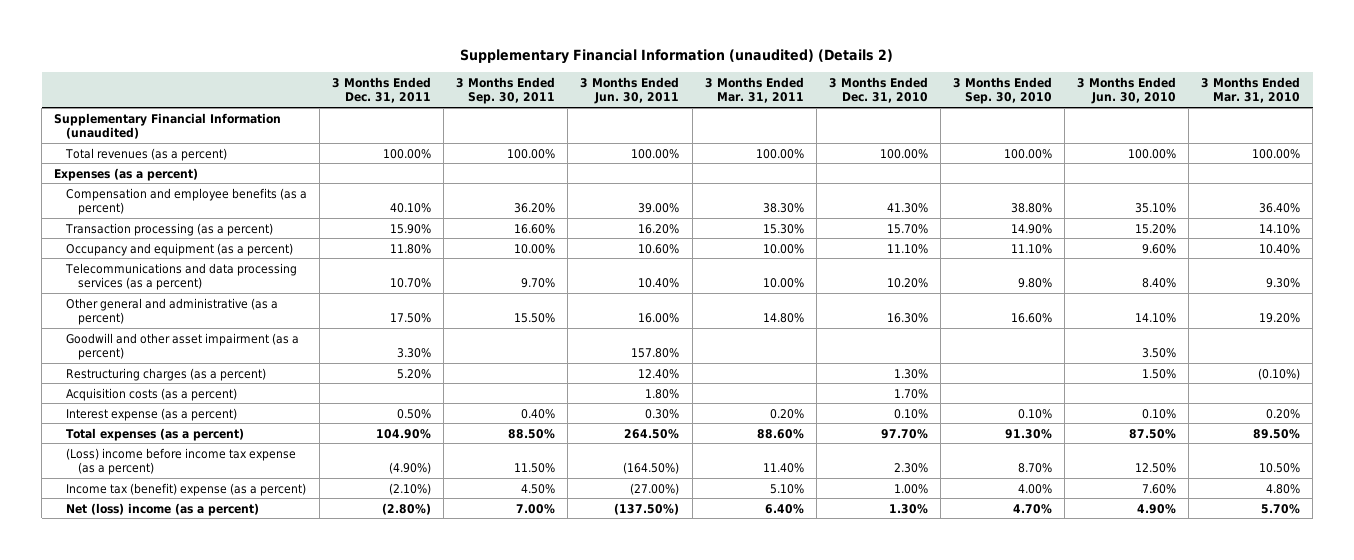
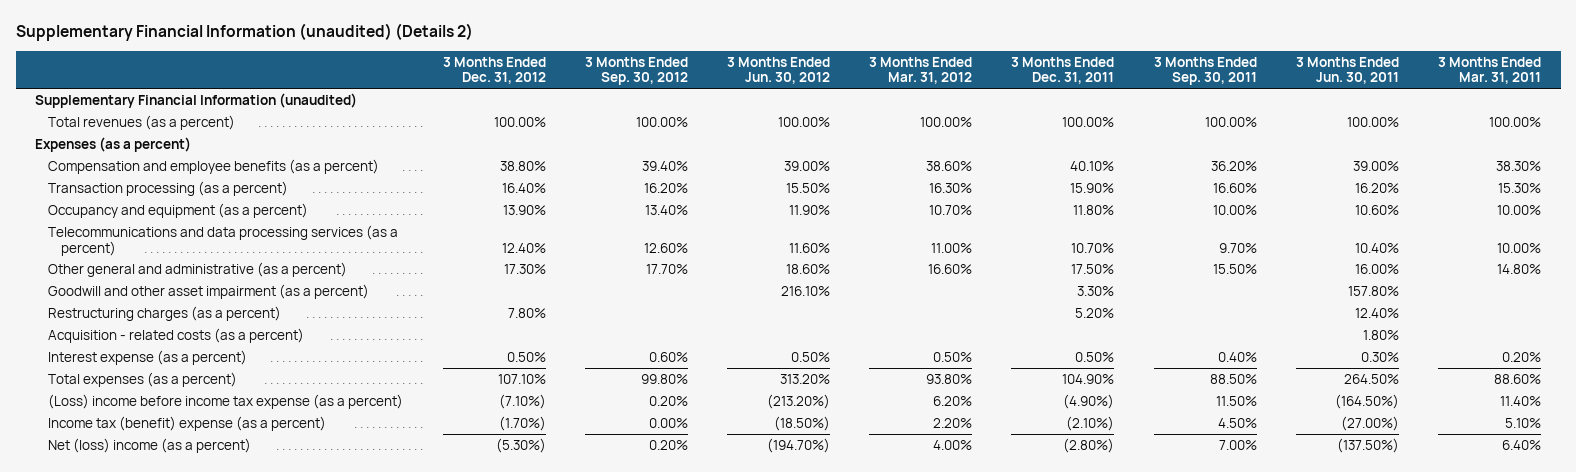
[828,77,928,104] 3 Months Ended Dec. 31, 2010 -> none
[952,77,1052,105] 3 Months Ended Sep. 30, 2010 -> none
[1077,77,1177,105] 3 Months Ended Jun. 30, 2010 -> none
[1201,77,1301,104] 3 Months Ended Mar. 31, 2010 -> none
none -> [442,56,546,85] 3 Months Ended Dec. 31, 2012
none -> [584,56,688,86] 3 Months Ended Sep. 30, 2012
none -> [727,56,831,85] 3 Months Ended Jun. 30, 2012
none -> [869,56,973,85] 3 Months Ended Mar. 31, 2012
[66,387,238,401] Acquisition costs (as a percent) -> [48,327,305,343] Acquisition - related costs (as a percent)

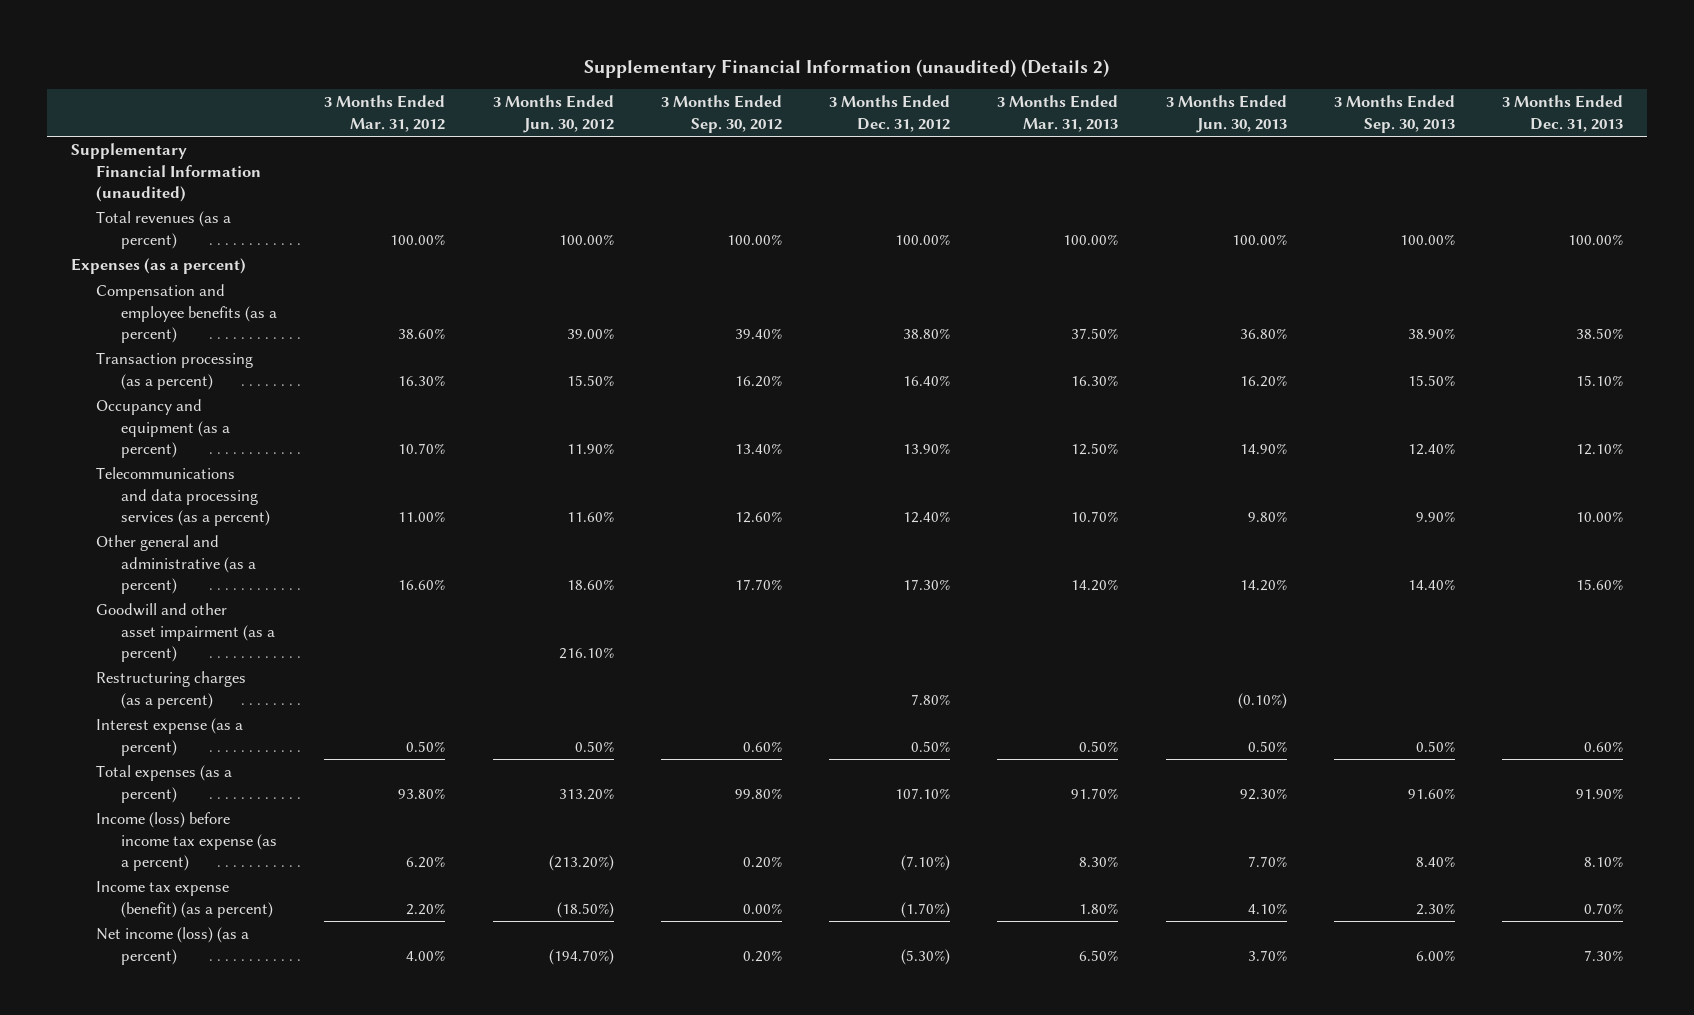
[1011,56,1115,85] 3 Months Ended Dec. 31, 2011 -> none
[1153,56,1257,86] 3 Months Ended Sep. 30, 2011 -> none
[1295,56,1399,85] 3 Months Ended Jun. 30, 2011 -> none
[1438,56,1542,85] 3 Months Ended Mar. 31, 2011 -> none
none -> [997,95,1119,132] 3 Months Ended Mar. 31, 2013
none -> [1165,95,1287,133] 3 Months Ended Jun. 30, 2013
none -> [1334,95,1456,133] 3 Months Ended Sep. 30, 2013
none -> [1502,95,1624,132] 3 Months Ended Dec. 31, 2013
[48,327,305,343] Acquisition - related costs (as a percent) -> none
[48,393,404,409] (Loss) income before income tax expense (as a percent) -> [95,812,278,871] Income (loss) before income tax expense (as a percent)
[48,415,327,431] Income tax (benefit) expense (as a percent) -> [95,881,274,918] Income tax expense (benefit) (as a percent)
[48,437,252,453] Net (loss) income (as a percent) -> [95,927,249,965] Net income (loss) (as a percent)

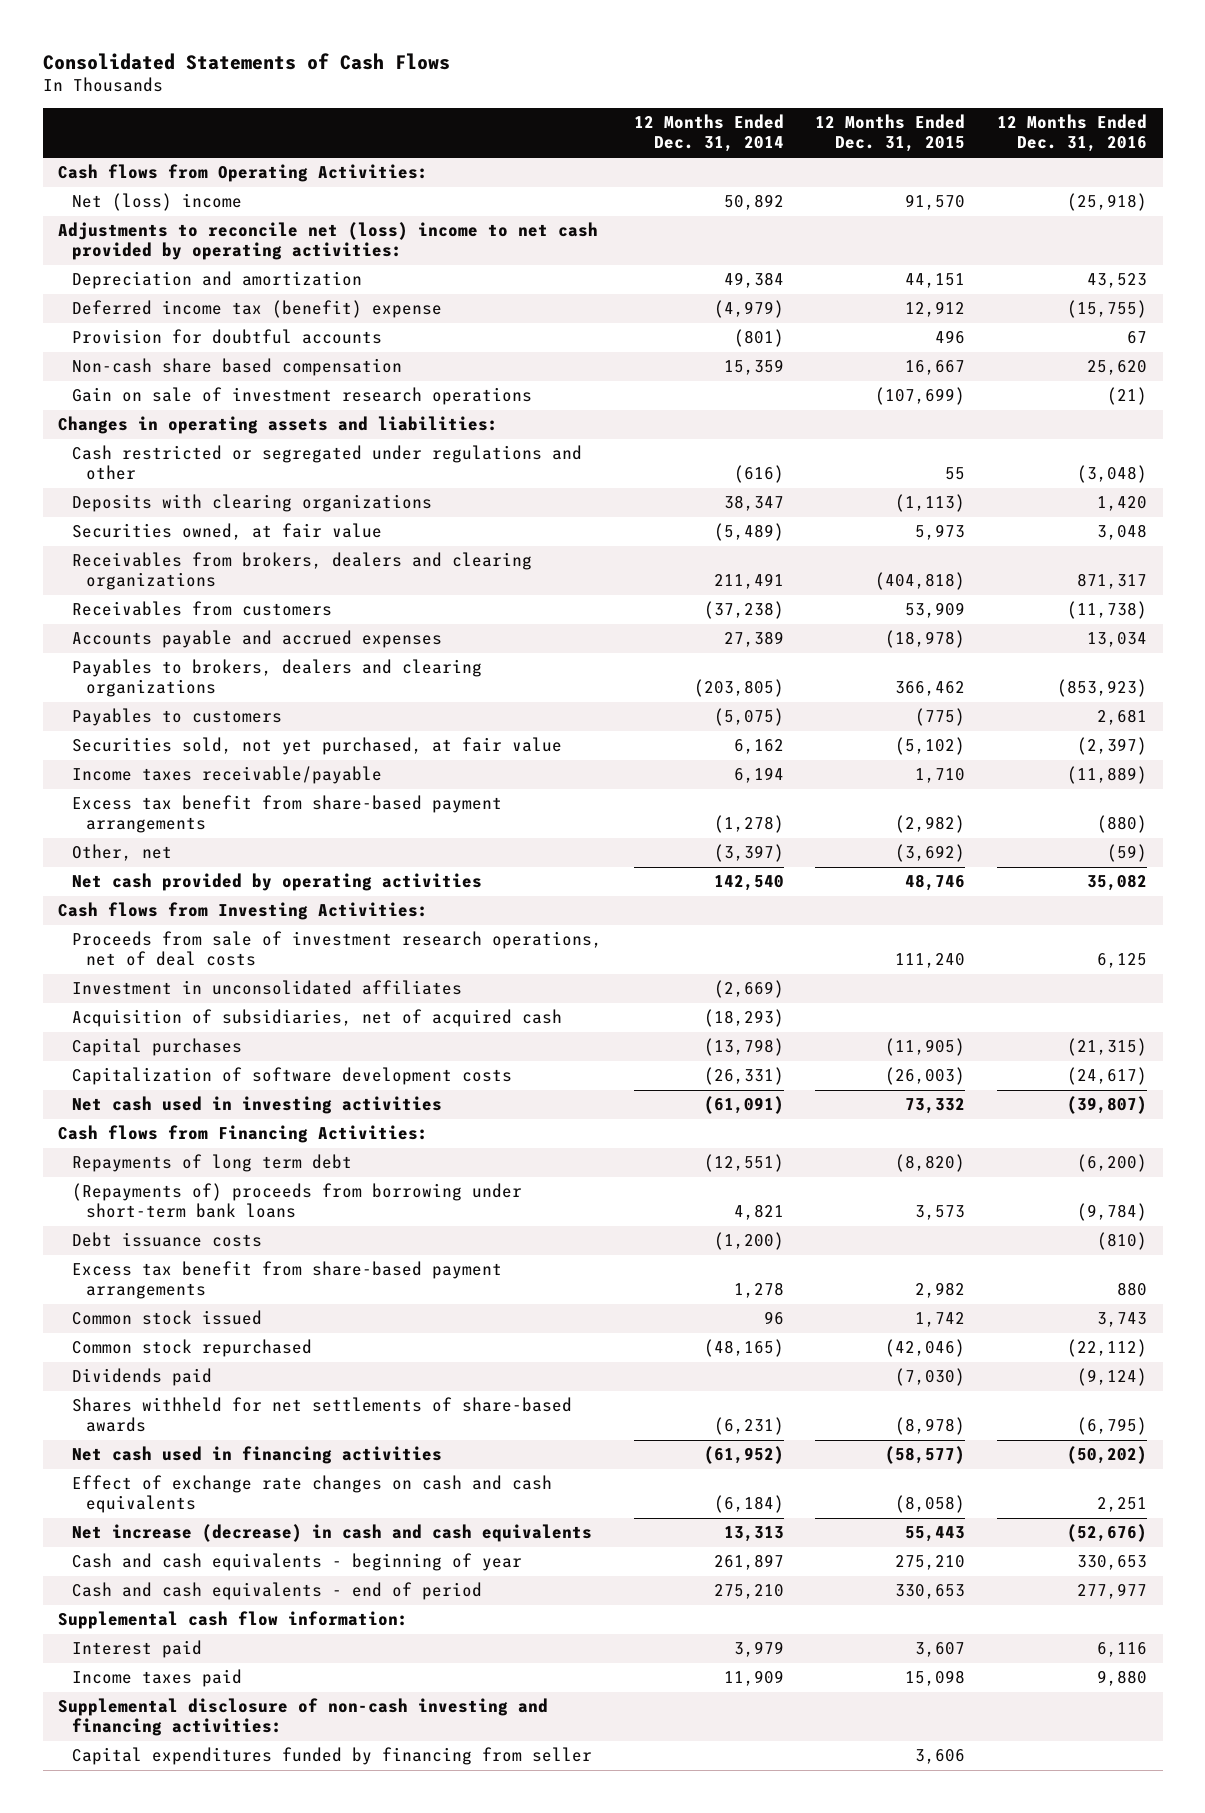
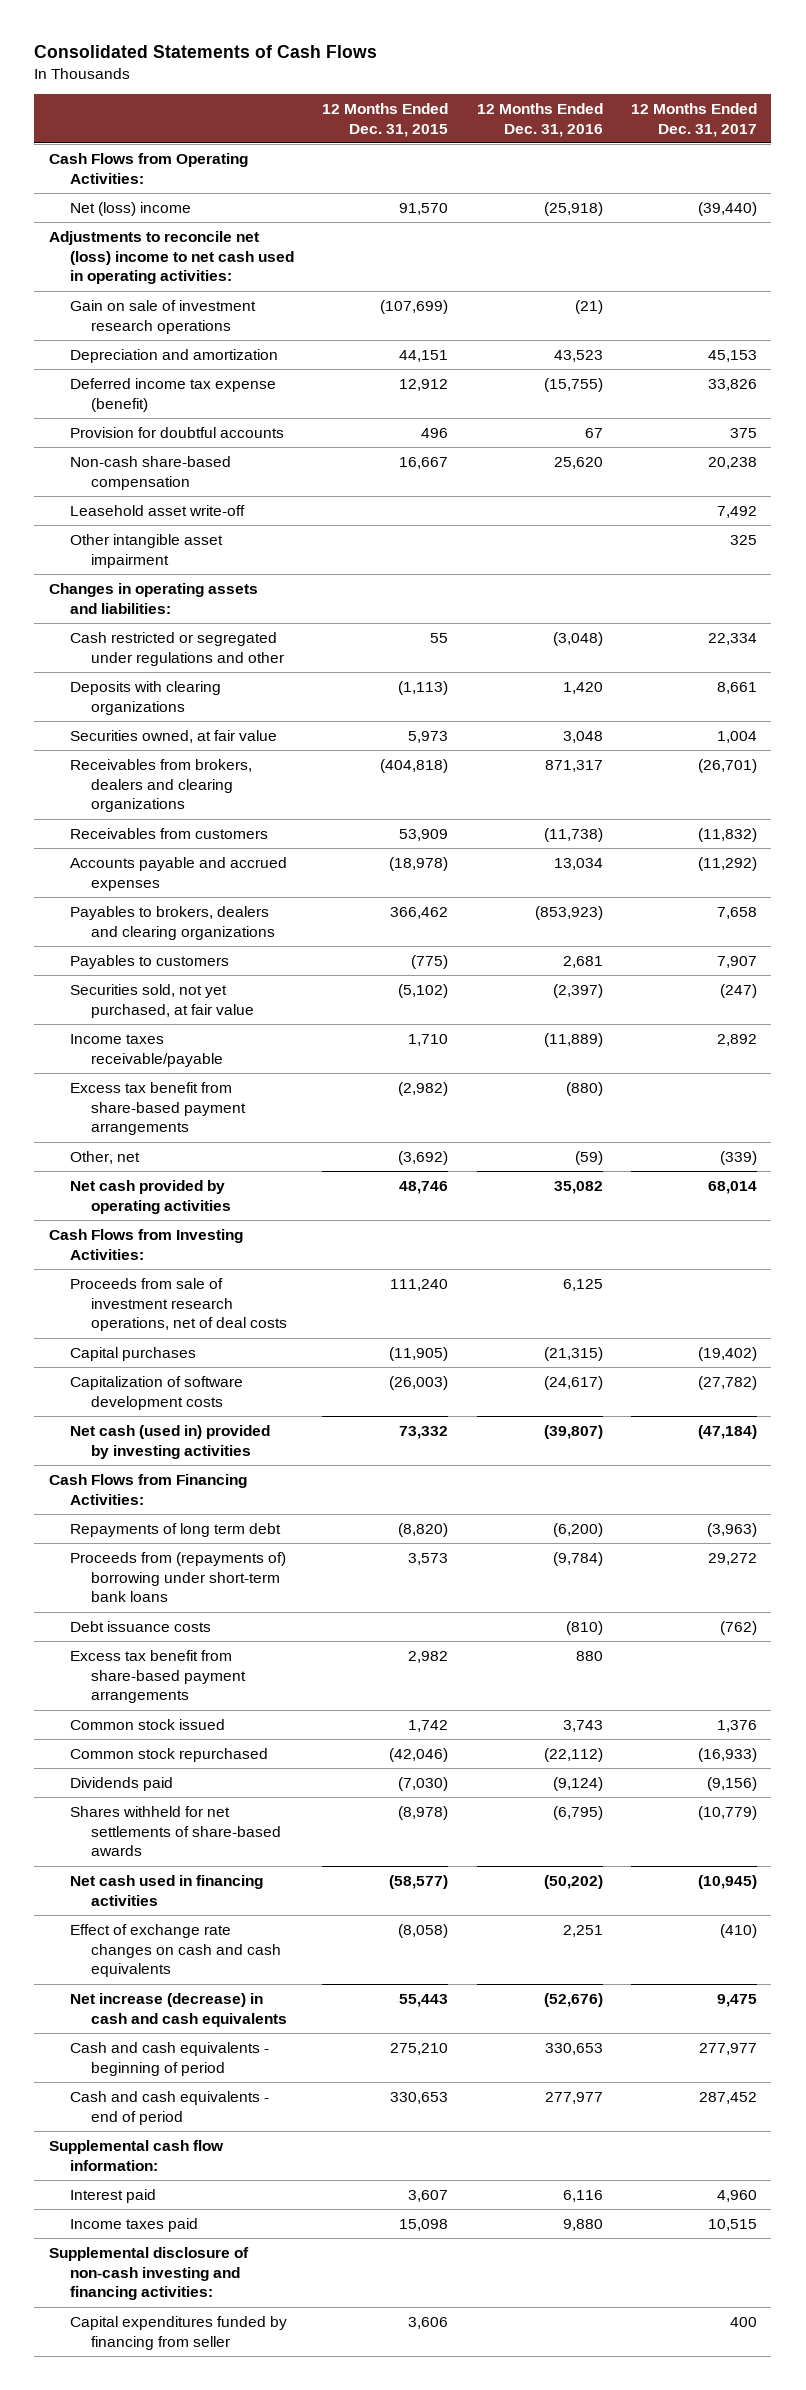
[633,114,784,153] 12 Months Ended Dec. 31, 2014 -> none
none -> [631,102,758,137] 12 Months Ended Dec. 31, 2017
[58,164,429,183] Cash flows from Operating Activities: -> [48,152,248,184] Cash Flows from Operating Activities:
[58,222,599,261] Adjustments to reconcile net (loss) income to net cash provided by operating activities: -> [48,230,294,285] Adjustments to reconcile net (loss) income to net cash used in operating activities:
[71,387,532,406] Gain on sale of investment research operations -> [69,299,256,334] Gain on sale of investment research operations
[71,300,442,319] Deferred income tax (benefit) expense -> [69,377,276,412] Deferred income tax expense (benefit)
[71,358,402,377] Non-cash share based compensation -> [69,455,231,490] Non-cash share-based compensation
none -> [69,504,245,516] Leasehold asset write-off
none -> [69,533,223,568] Other intangible asset impairment
[58,902,429,921] Cash flows from Investing Activities: -> [48,1228,243,1260] Cash Flows from Investing Activities:
[71,980,462,996] Investment in unconsolidated affiliates -> none
[71,1009,562,1028] Acquisition of subsidiaries, net of acquired cash -> none
[71,1096,442,1115] Net cash used in investing activities -> [69,1424,270,1459] Net cash (used in) provided by investing activities
[58,1125,429,1144] Cash flows from Financing Activities: -> [48,1473,247,1505] Cash Flows from Financing Activities:
[71,1183,522,1219] (Repayments of) proceeds from borrowing under short-term bank loans -> [69,1551,286,1603] Proceeds from (repayments of) borrowing under short-term bank loans
[71,1553,522,1572] Cash and cash equivalents - beginning of year -> [69,2041,269,2076] Cash and cash equivalents - beginning of period

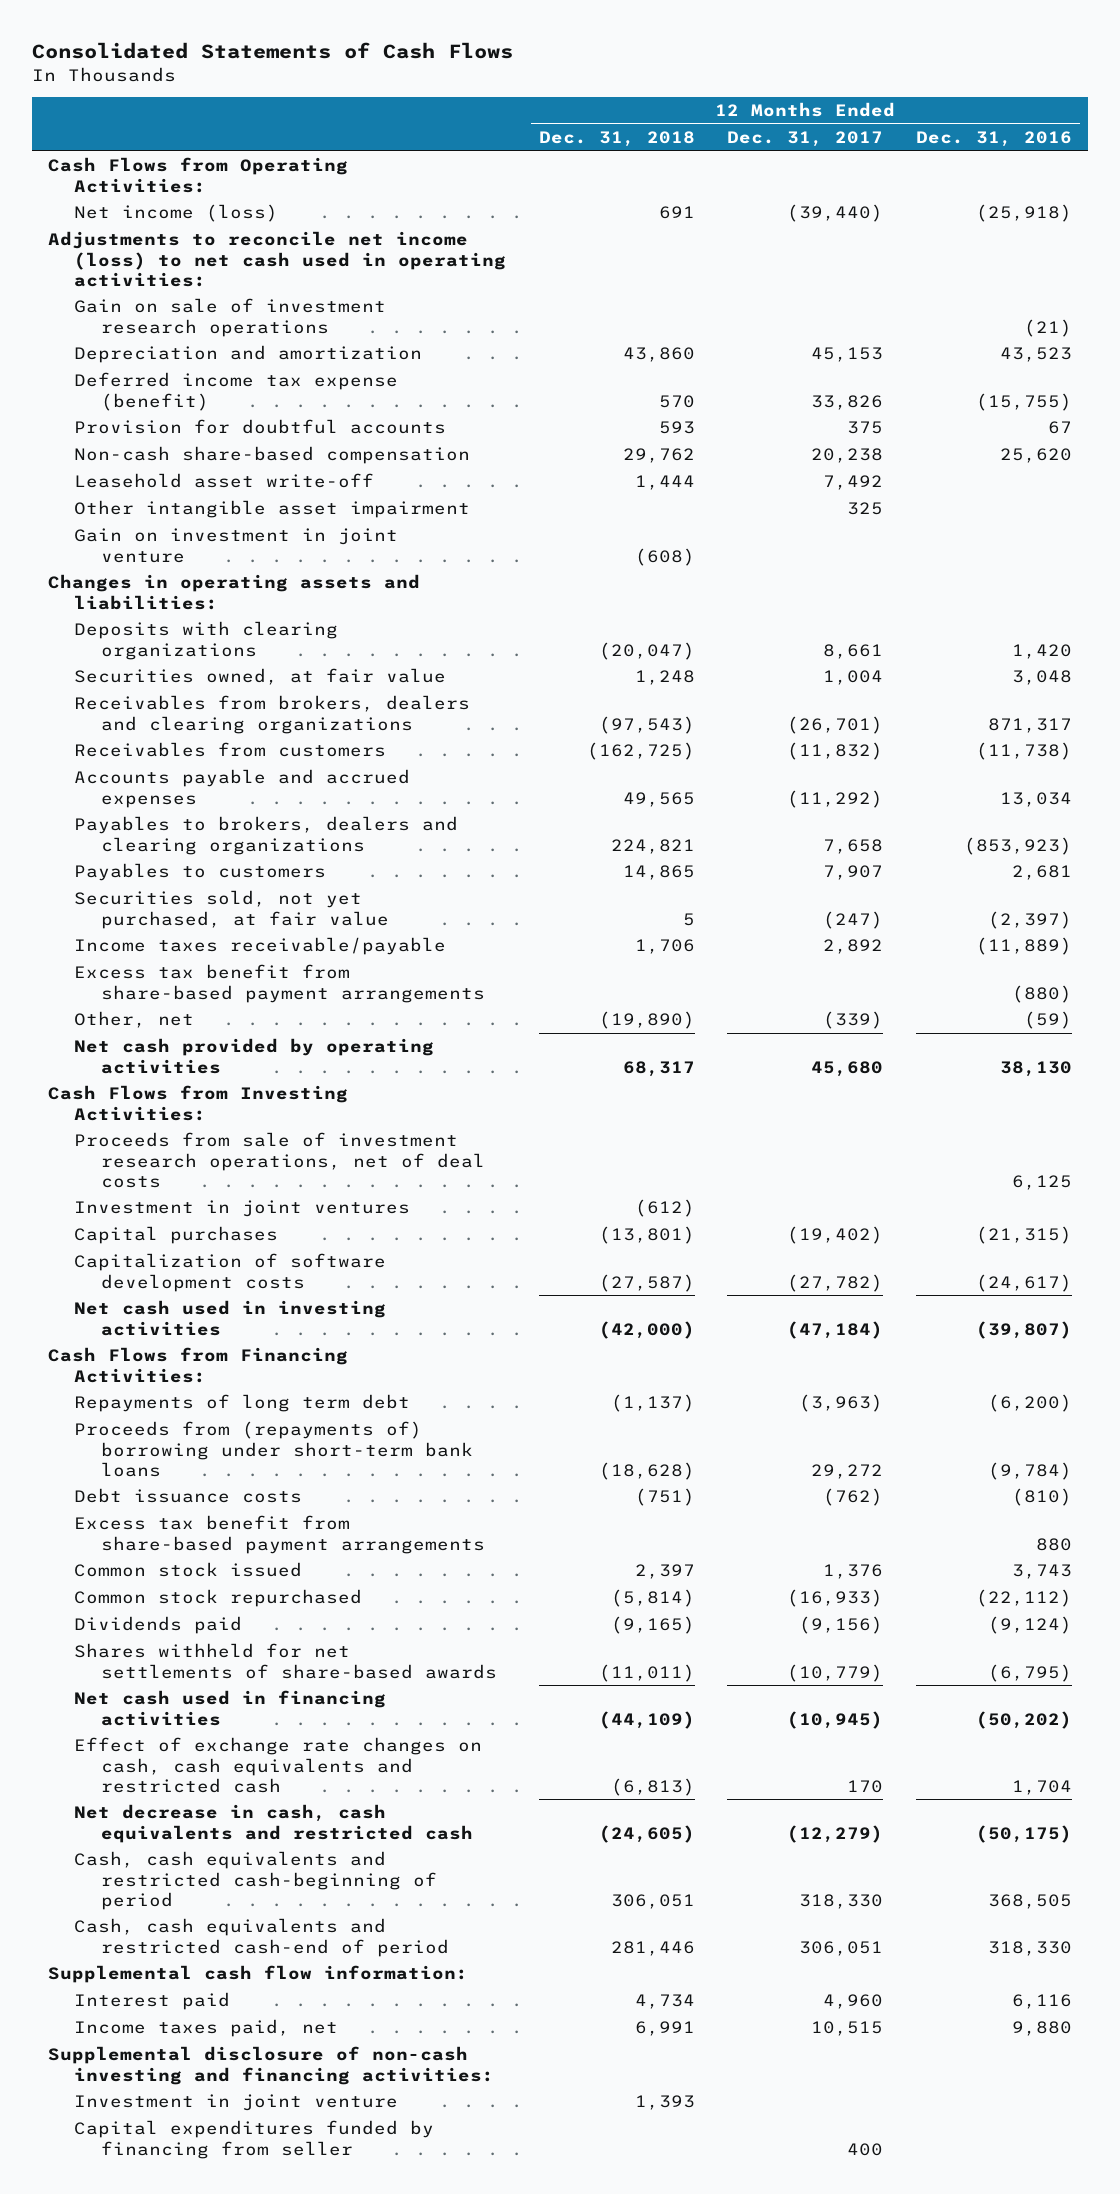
[322,102,449,137] 12 Months Ended Dec. 31, 2015 -> none
none -> [538,131,695,148] Dec. 31, 2018
[69,201,191,216] Net (loss) income -> [74,204,279,223] Net income (loss)
[48,230,294,285] Adjustments to reconcile net (loss) income to net cash used in operating activities: -> [48,231,507,287] Adjustments to reconcile net income (loss) to net cash used in operating activities:
none -> [74,528,399,563] Gain on investment in joint venture
[69,631,284,666] Cash restricted or segregated under regulations and other -> none
[553,1180,603,1194] 35,082 -> [999,1060,1072,1077] 38,130
[708,1180,758,1194] 68,014 -> [811,1060,884,1077] 45,680
none -> [74,1200,411,1218] Investment in joint ventures
[69,1424,270,1459] Net cash (used in) provided by investing activities -> [74,1300,387,1336] Net cash used in investing activities
[69,1923,281,1978] Effect of exchange rate changes on cash and cash equivalents -> [74,1737,483,1793] Effect of exchange rate changes on cash, cash equivalents and restricted cash
[562,1924,603,1937] 2,251 -> [1011,1779,1072,1795] 1,704
[720,1923,758,1938] (410) -> [847,1779,884,1793] 170
[69,1992,287,2027] Net increase (decrease) in cash and cash equivalents -> [74,1804,473,1843] Net decrease in cash, cash equivalents and restricted cash
[543,1992,603,2007] (52,676) -> [975,1824,1072,1843] (50,175)
[717,1993,758,2007] 9,475 -> [787,1824,884,1843] (12,279)
[69,2041,269,2076] Cash and cash equivalents - beginning of period -> [74,1851,437,1910] Cash, cash equivalents and restricted cash-beginning of period
[544,2042,603,2055] 330,653 -> [987,1893,1072,1909] 368,505
[699,2042,758,2055] 277,977 -> [799,1893,884,1909] 318,330
[69,2090,269,2125] Cash and cash equivalents - end of period -> [74,1918,449,1957] Cash, cash equivalents and restricted cash-end of period
[544,2091,603,2104] 277,977 -> [987,1940,1072,1956] 318,330
[699,2091,758,2104] 287,452 -> [799,1940,884,1956] 306,051
[69,2217,198,2232] Income taxes paid -> [74,2019,339,2038] Income taxes paid, net
none -> [74,2094,399,2112] Investment in joint venture

